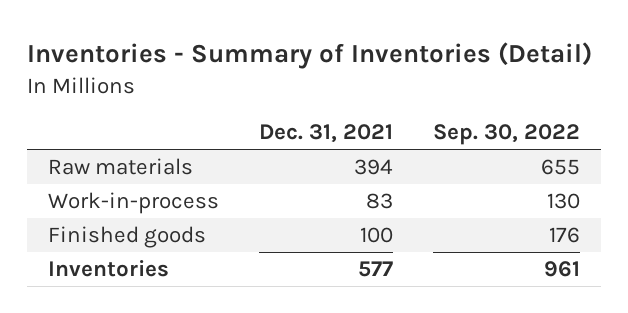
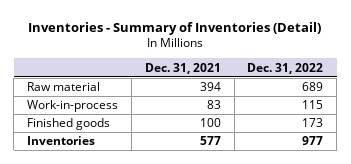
[433,124,581,146] Sep. 30, 2022 -> none
none -> [247,62,324,74] Dec. 31, 2022
[47,158,193,176] Raw materials -> [27,82,101,92] Raw material

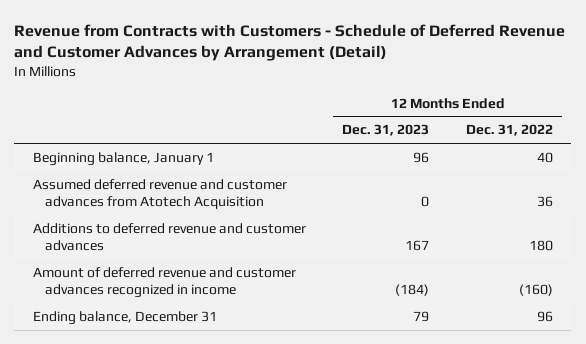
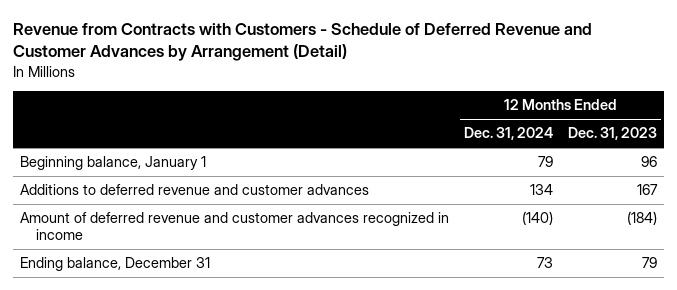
[466,124,554,137] Dec. 31, 2022 -> none
none -> [464,127,554,141] Dec. 31, 2024
[32,178,287,210] Assumed deferred revenue and customer advances from Atotech Acquisition -> none

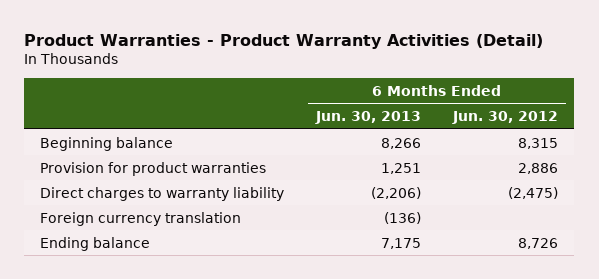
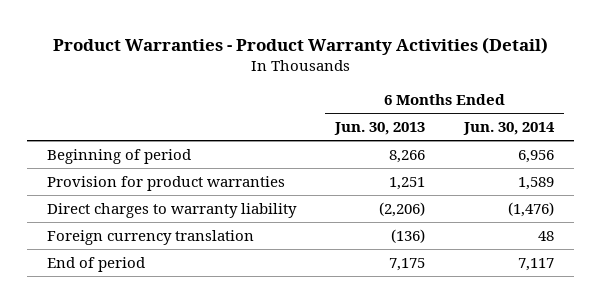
[452,111,559,125] Jun. 30, 2012 -> none
none -> [463,121,556,135] Jun. 30, 2014
[40,136,174,151] Beginning balance -> [46,148,191,164] Beginning of period
[40,236,151,251] Ending balance -> [46,256,145,272] End of period

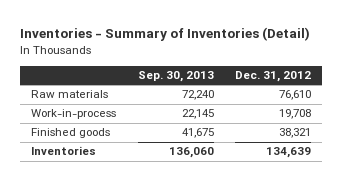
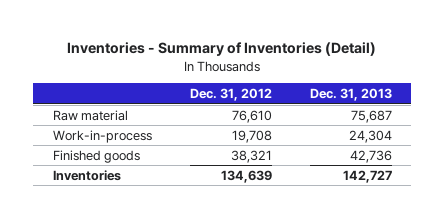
[137,70,214,82] Sep. 30, 2013 -> none
none -> [309,87,392,101] Dec. 31, 2013
[31,90,109,99] Raw materials -> [52,109,128,121] Raw material

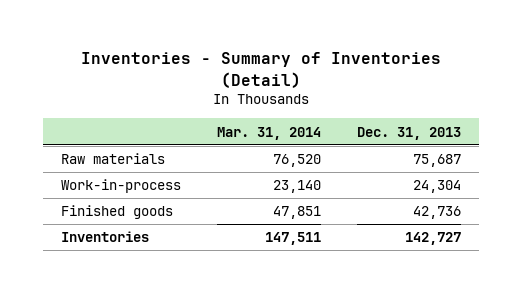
[189,87,272,101] Dec. 31, 2012 -> none
none -> [216,126,321,140] Mar. 31, 2014
[52,109,128,121] Raw material -> [60,153,165,165] Raw materials

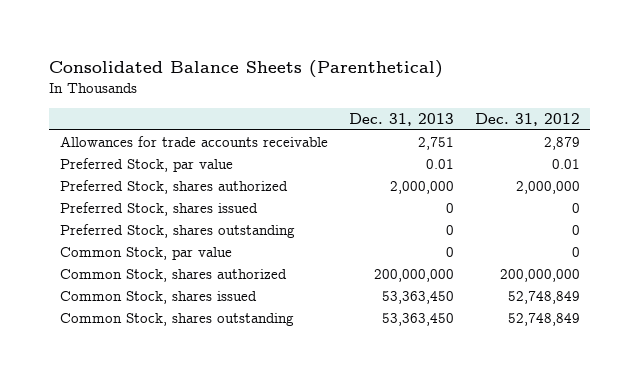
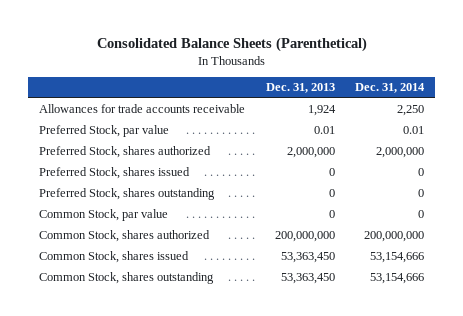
[474,112,580,126] Dec. 31, 2012 -> none
none -> [355,83,426,94] Dec. 31, 2014
[417,137,454,151] 2,751 -> [307,105,336,117] 1,924

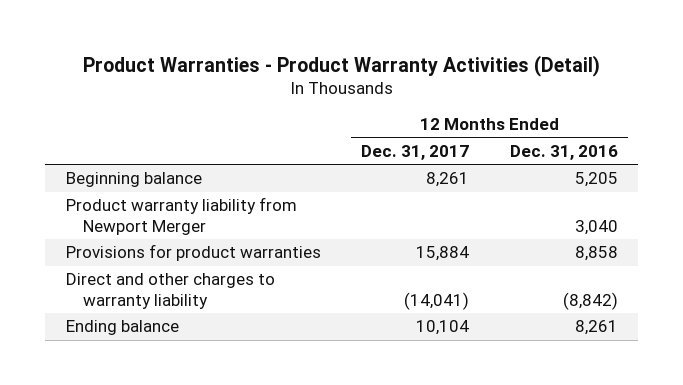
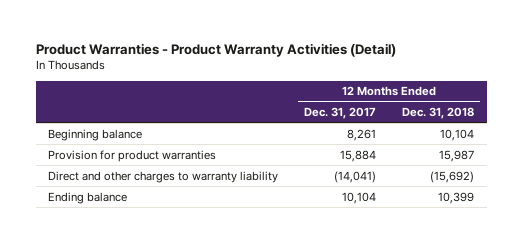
[509,144,618,160] Dec. 31, 2016 -> none
none -> [401,107,474,120] Dec. 31, 2018
[65,197,297,236] Product warranty liability from Newport Merger -> none
[65,244,321,262] Provisions for product warranties -> [48,149,217,162] Provision for product warranties

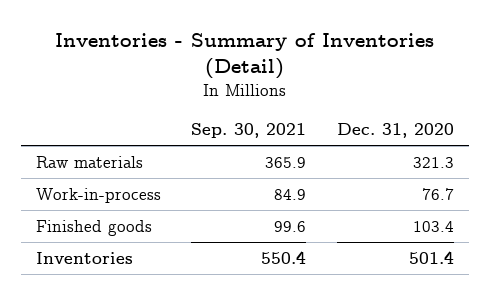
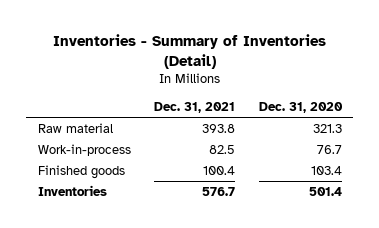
[191,123,307,139] Sep. 30, 2021 -> none
none -> [154,102,236,114] Dec. 31, 2021
[35,155,143,168] Raw materials -> [37,123,113,134] Raw material

